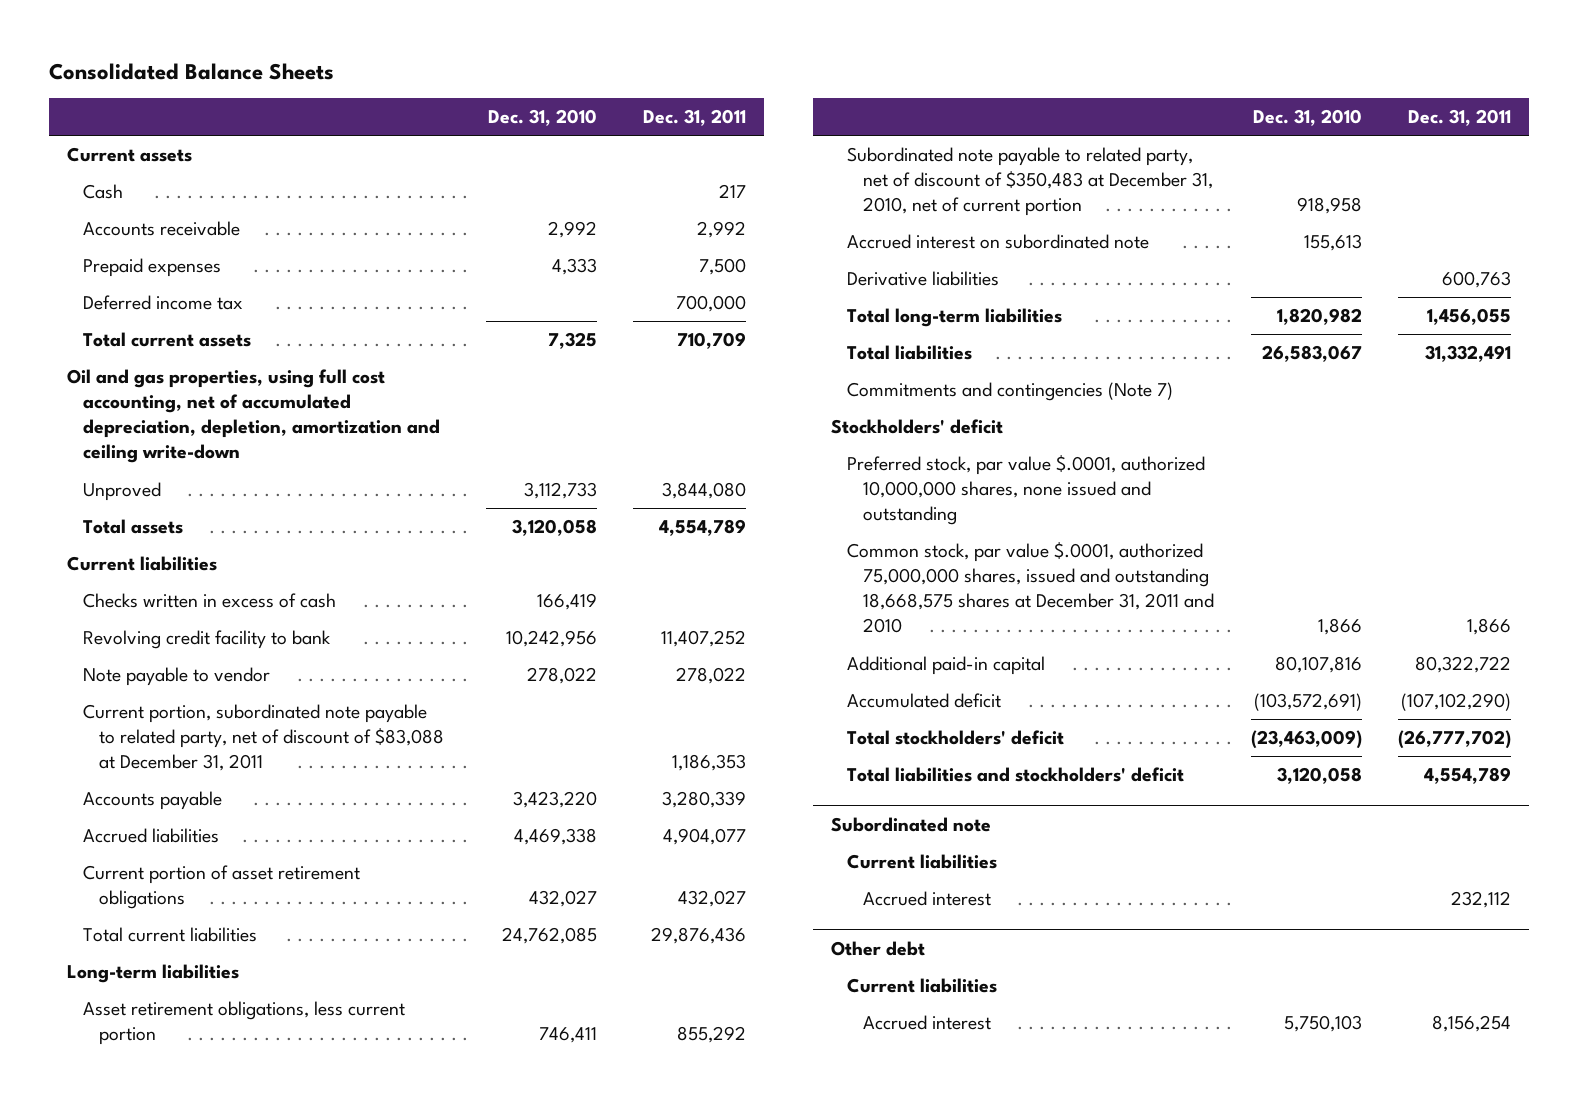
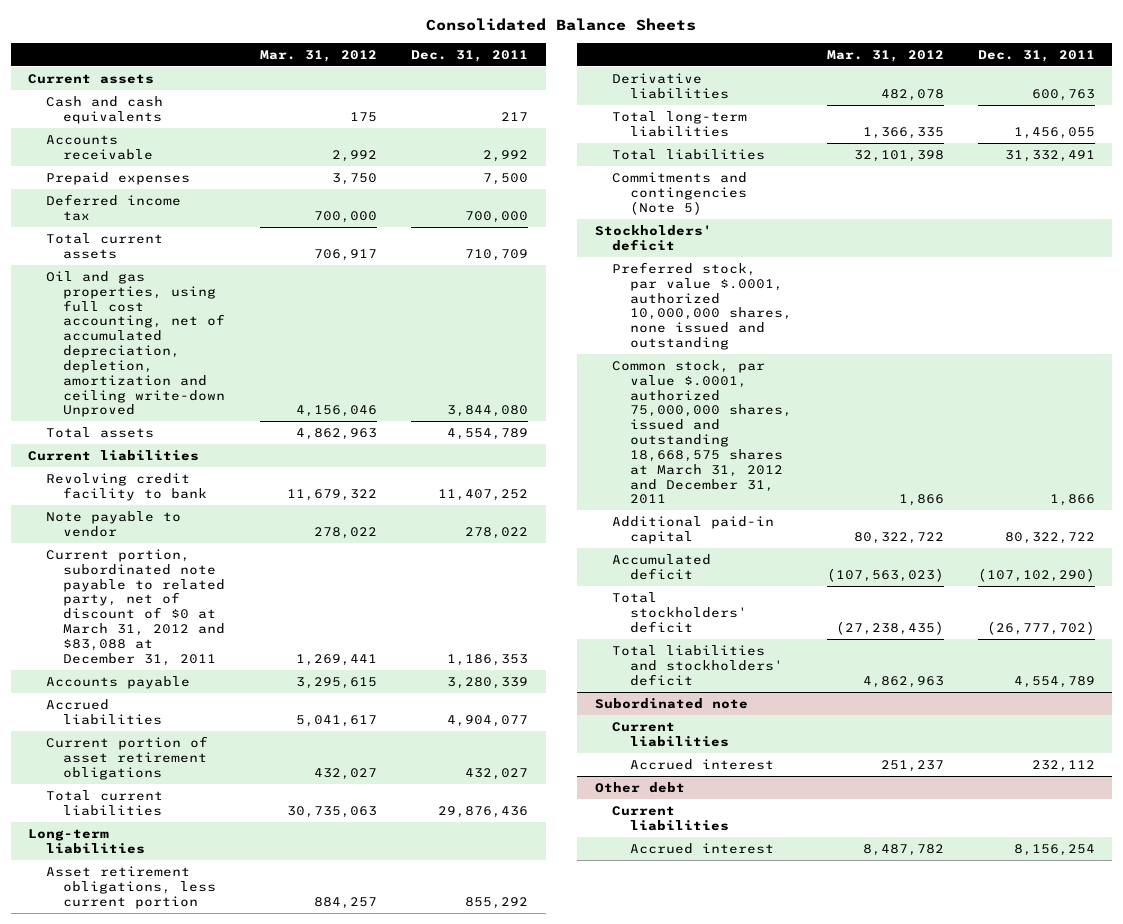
[488,109,598,127] Dec. 31, 2010 -> none
none -> [259,49,377,62] Mar. 31, 2012
[82,183,123,199] Cash -> [45,95,163,124] Cash and cash equivalents
[66,368,440,464] Oil and gas properties, using full cost accounting, net of accumulated depreciation, depletion, amortization and ceiling write-down -> none
[82,481,161,501] Unproved -> [45,270,226,418] Oil and gas properties, using full cost accounting, net of accumulated depreciation, depletion, amortization and ceiling write-down Unproved
[82,592,336,608] Checks written in excess of cash -> none
[82,703,444,772] Current portion, subordinated note payable to related party, net of discount of $83,088 at December 31, 2011 -> [45,548,226,666] Current portion, subordinated note payable to related party, net of discount of $0 at March 31, 2012 and $83,088 at December 31, 2011
[847,146,1214,217] Subordinated note payable to related party, net of discount of $350,483 at December 31, 2010, net of current portion -> none
[847,233,1150,249] Accrued interest on subordinated note -> none
[847,381,1174,401] Commitments and contingencies (Note 7) -> [612,171,748,215] Commitments and contingencies (Note 5)
[847,541,1215,634] Common stock, par value $.0001, authorized 75,000,000 shares, issued and outstanding 18,668,575 shares at December 31, 2011 and 2010 -> [612,359,793,505] Common stock, par value $.0001, authorized 75,000,000 shares, issued and outstanding 18,668,575 shares at March 31, 2012 and December 31, 2011

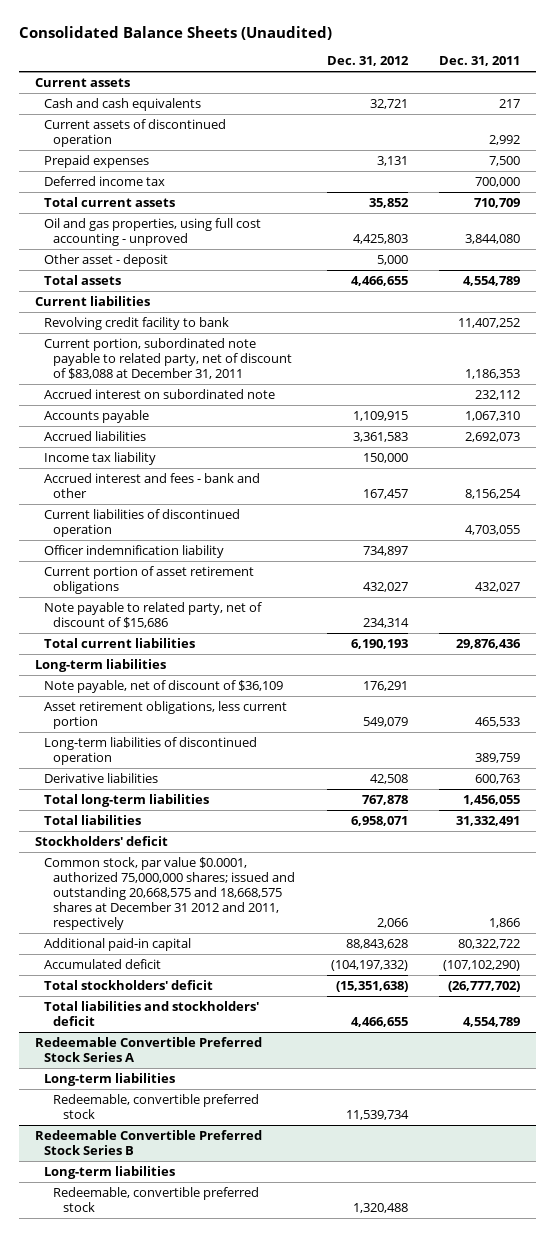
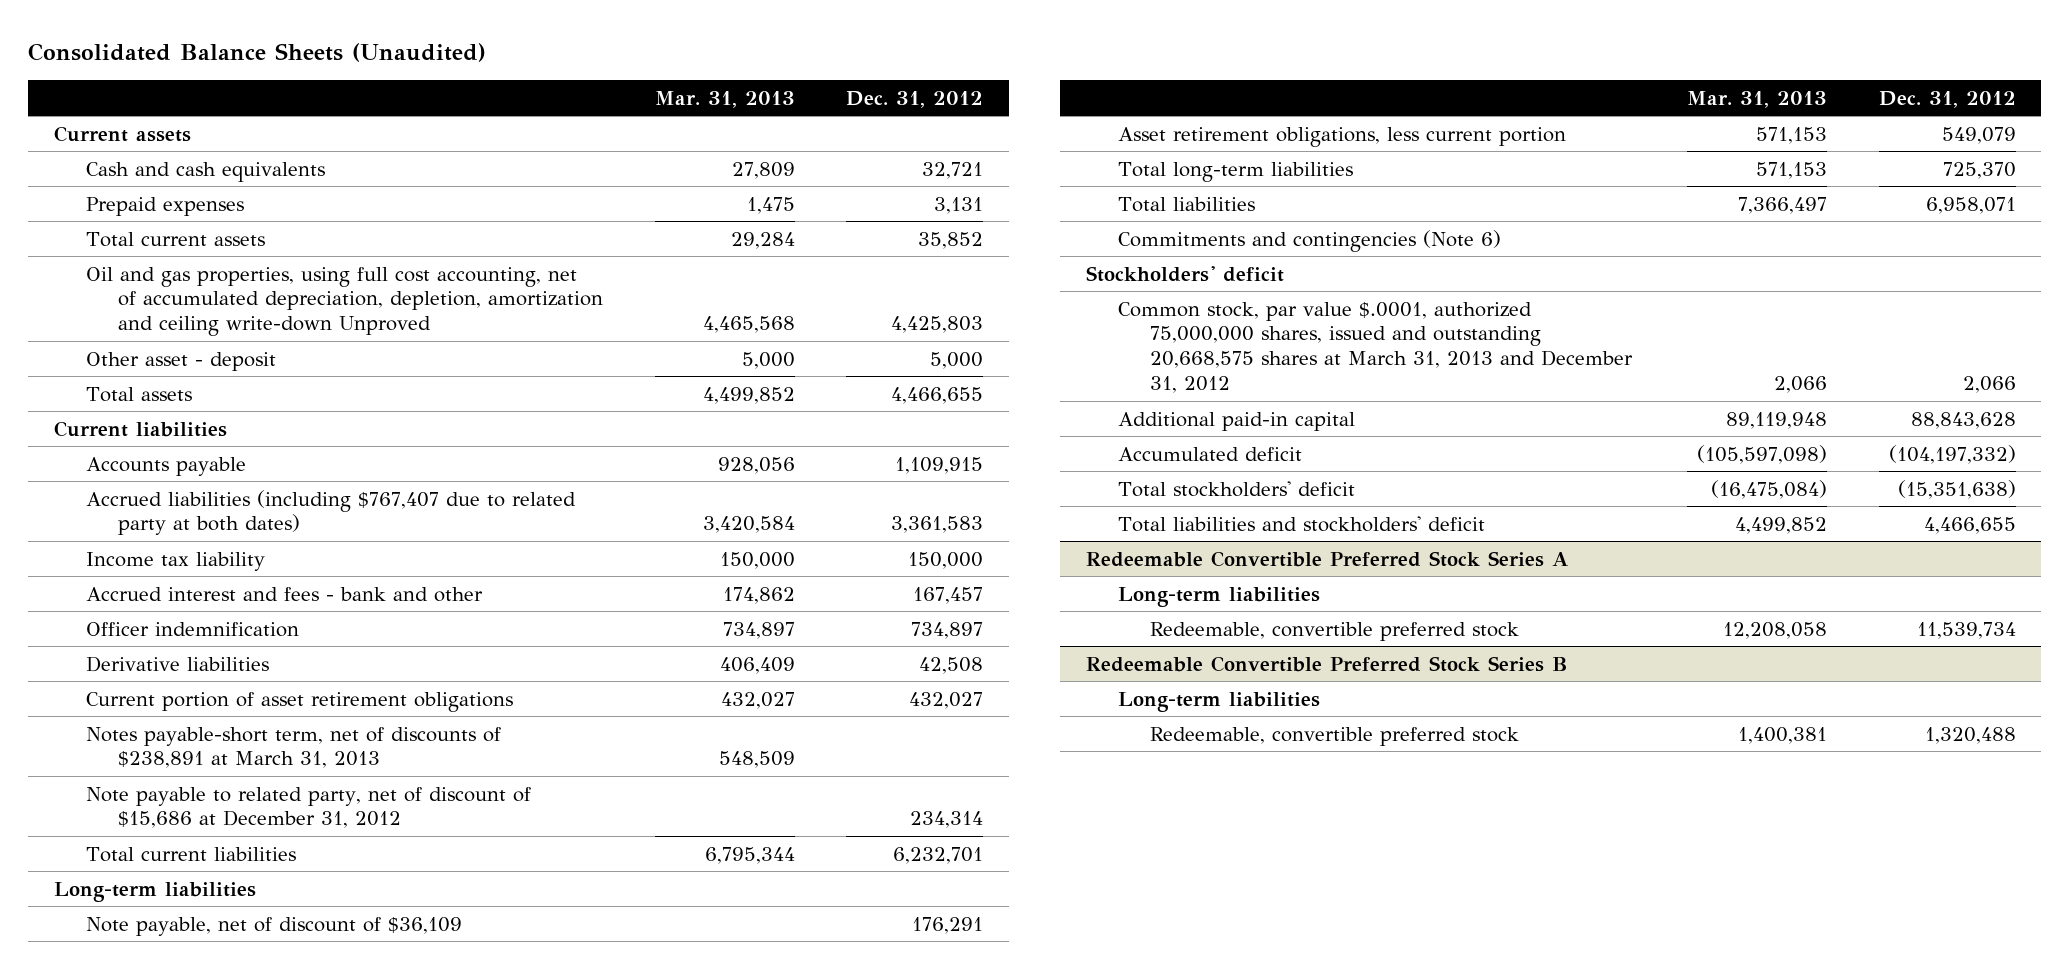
[439,56,521,67] Dec. 31, 2011 -> none
none -> [654,90,795,108] Mar. 31, 2013
[43,118,226,147] Current assets of discontinued operation -> none
[43,175,165,186] Deferred income tax -> none
[43,217,261,246] Oil and gas properties, using full cost accounting - unproved -> [85,266,603,337] Oil and gas properties, using full cost accounting, net of accumulated depreciation, depletion, amortization and ceiling write-down Unproved
[43,316,229,330] Revolving credit facility to bank -> none
[43,337,293,379] Current portion, subordinated note payable to related party, net of discount of $83,088 at December 31, 2011 -> none
[43,388,275,399] Accrued interest on subordinated note -> none
[43,430,146,441] Accrued liabilities -> [85,489,576,536] Accrued liabilities (including $767,407 due to related party at both dates)
[43,508,240,537] Current liabilities of discontinued operation -> none
[43,544,224,558] Officer indemnification liability -> [85,621,299,637] Officer indemnification
[43,772,158,783] Derivative liabilities -> [85,655,269,672] Derivative liabilities
none -> [85,726,501,769] Notes payable-short term, net of discounts of $238,891 at March 31, 2013
[43,601,262,628] Note payable to related party, net of discount of $15,686 -> [85,786,531,829] Note payable to related party, net of discount of $15,686 at December 31, 2012
[350,638,408,649] 6,190,193 -> [893,846,984,864] 6,232,701
[43,736,257,765] Long-term liabilities of discontinued operation -> none
[361,794,408,805] 767,878 -> [1942,161,2016,179] 725,370
none -> [1118,229,1502,252] Commitments and contingencies (Note 6)
[43,856,296,930] Common stock, par value $0.0001, authorized 75,000,000 shares; issued and outstanding 20,668,575 and 18,668,575 shares at December 31 2012 and 2011, respectively -> [1118,301,1633,394] Common stock, par value $.0001, authorized 75,000,000 shares, issued and outstanding 20,668,575 shares at March 31, 2013 and December 31, 2012

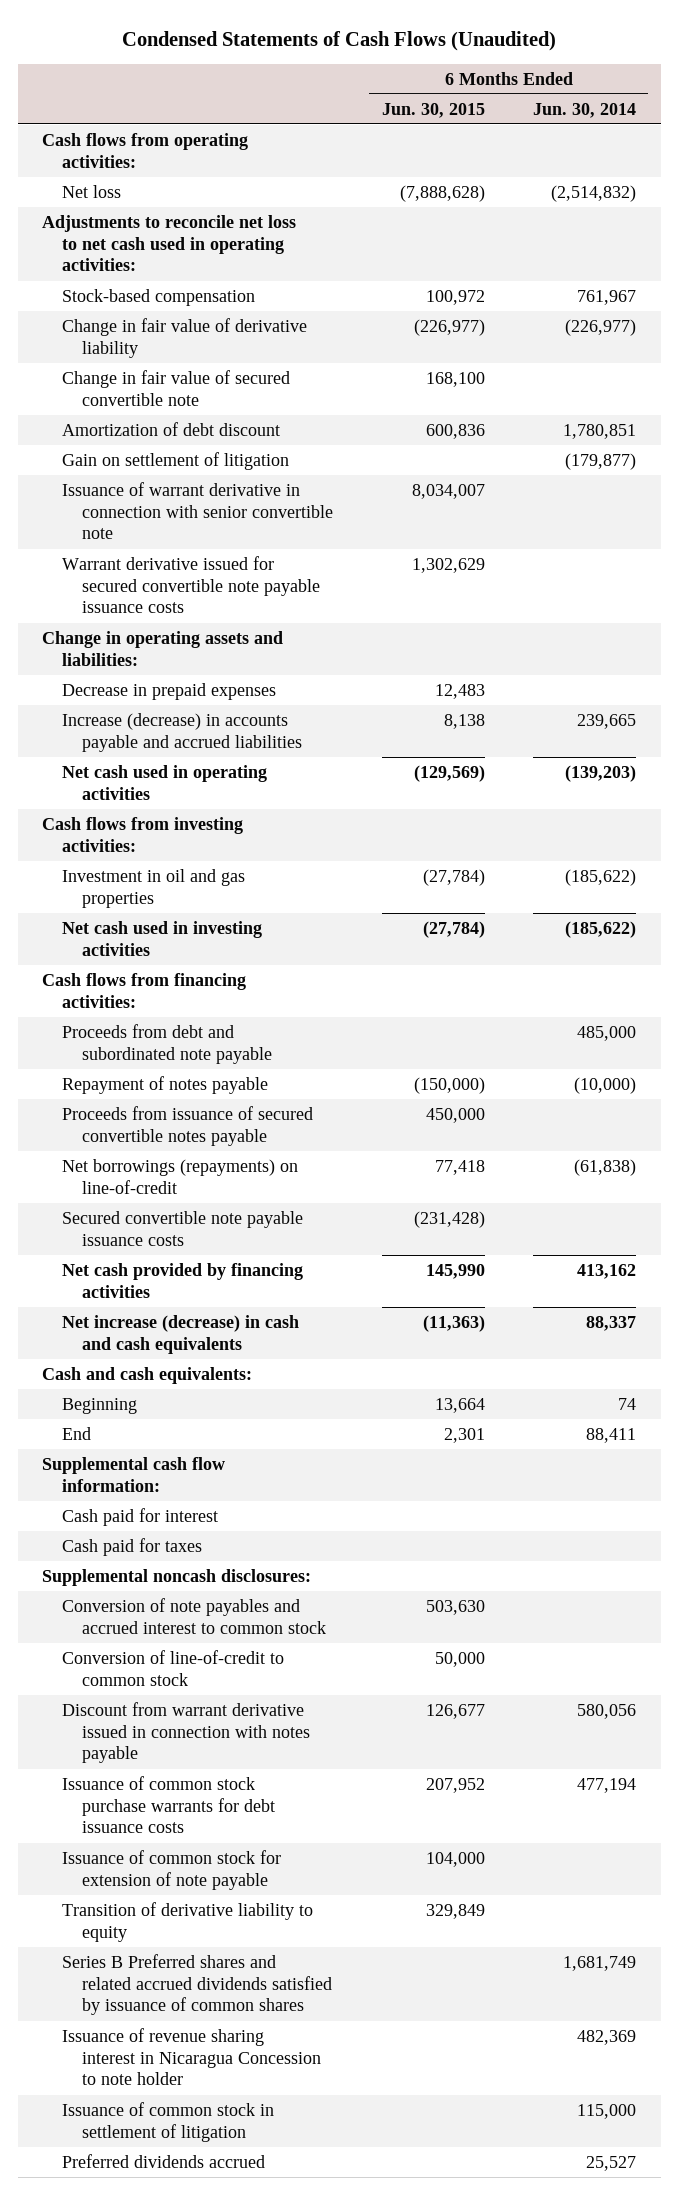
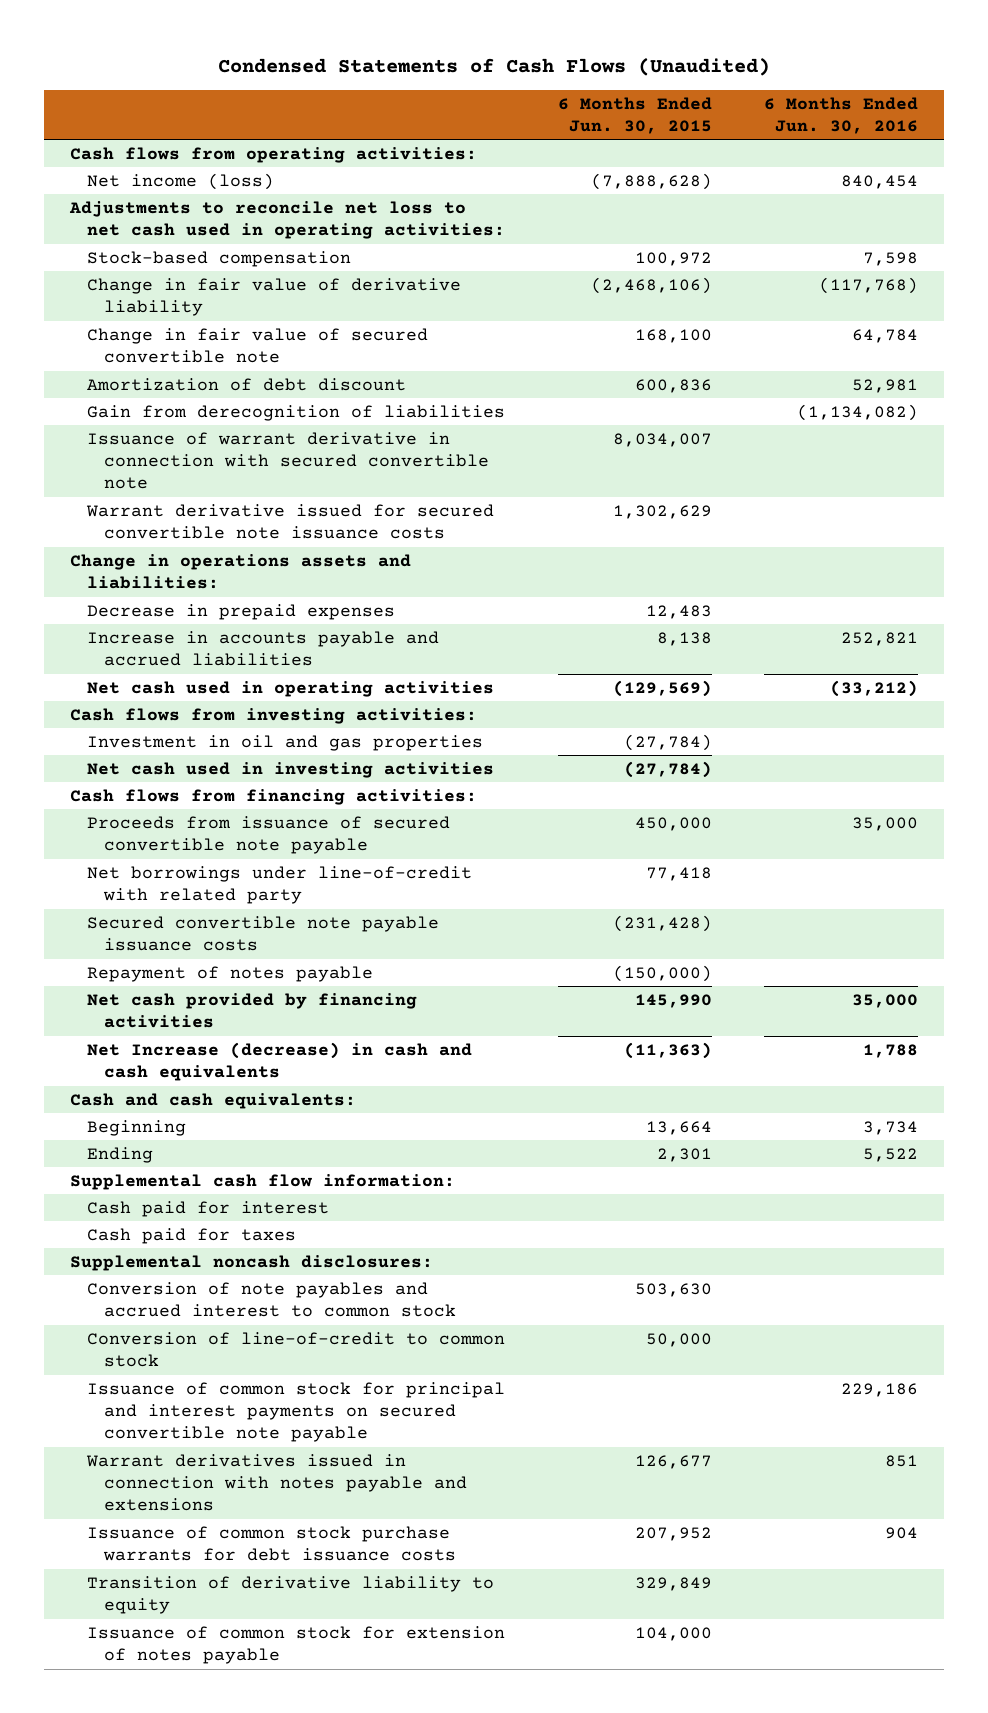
[533,102,637,118] Jun. 30, 2014 -> none
none -> [764,96,919,134] 6 Months Ended Jun. 30, 2016
[62,184,122,198] Net loss -> [87,172,275,190] Net income (loss)
[413,318,485,336] (226,977) -> [590,276,712,294] (2,468,106)
[62,451,290,470] Gain on settlement of litigation -> none
none -> [87,404,506,421] Gain from derecognition of liabilities
[62,481,333,540] Issuance of warrant derivative in connection with senior convertible note -> [87,431,490,490] Issuance of warrant derivative in connection with secured convertible note
[62,555,320,614] Warrant derivative issued for secured convertible note payable issuance costs -> [86,503,495,540] Warrant derivative issued for secured convertible note issuance costs
[42,630,284,666] Change in operating assets and liabilities: -> [70,553,412,590] Change in operations assets and liabilities:
[62,712,302,752] Increase (decrease) in accounts payable and accrued liabilities -> [87,630,440,667] Increase in accounts payable and accrued liabilities
[62,1023,272,1064] Proceeds from debt and subordinated note payable -> none
[62,1105,314,1146] Proceeds from issuance of secured convertible notes payable -> [87,815,451,855] Proceeds from issuance of secured convertible note payable
[62,1158,299,1194] Net borrowings (repayments) on line-of-credit -> [87,865,473,905] Net borrowings under line-of-credit with related party
[62,1075,269,1094] Repayment of notes payable -> [87,965,374,982] Repayment of notes payable
[62,1314,300,1354] Net increase (decrease) in cash and cash equivalents -> [87,1041,473,1082] Net Increase (decrease) in cash and cash equivalents
[62,1426,92,1440] End -> [87,1146,154,1163] Ending
none -> [87,1381,506,1443] Issuance of common stock for principal and interest payments on secured convertible note payable
[62,1701,310,1764] Discount from warrant derivative issued in connection with notes payable -> [86,1453,468,1512] Warrant derivatives issued in connection with notes payable and extensions
[62,1849,282,1890] Issuance of common stock for extension of note payable -> none
[62,1953,332,2016] Series B Preferred shares and related accrued dividends satisfied by issuance of common shares -> none
[62,2027,321,2086] Issuance of revenue sharing interest in Nicaragua Concession to note holder -> none
[62,2101,275,2142] Issuance of common stock in settlement of litigation -> none
[62,2153,266,2168] Preferred dividends accrued -> none
none -> [87,1625,506,1665] Issuance of common stock for extension of notes payable

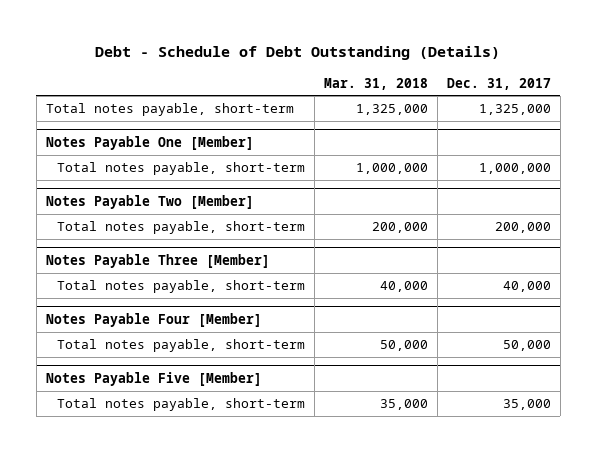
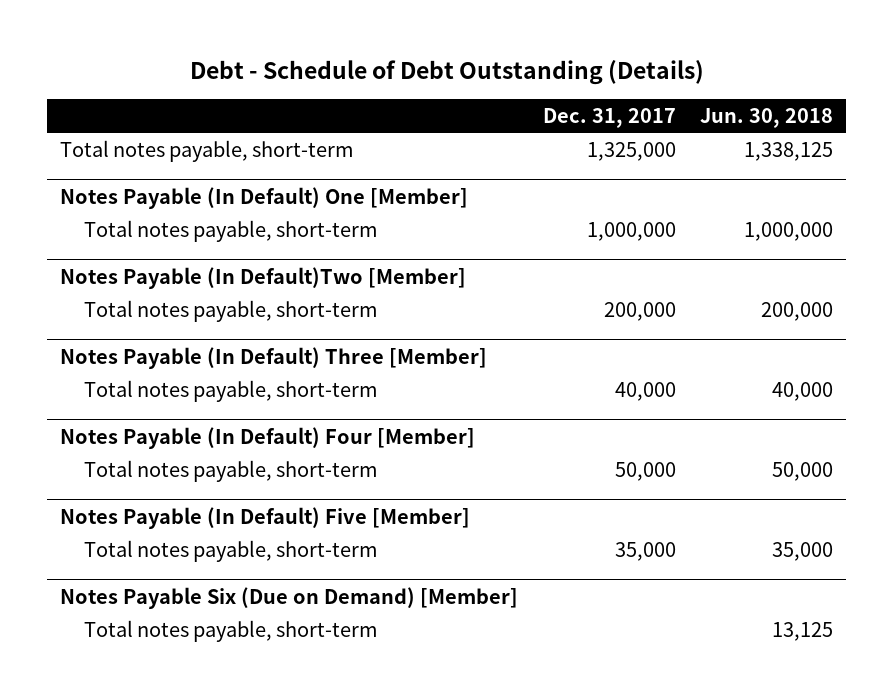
[323,77,428,90] Mar. 31, 2018 -> none
none -> [700,107,834,128] Jun. 30, 2018
[45,135,254,150] Notes Payable One [Member] -> [59,186,468,209] Notes Payable (In Default) One [Member]
[45,194,254,209] Notes Payable Two [Member] -> [59,266,466,289] Notes Payable (In Default)Two [Member]
[45,253,270,268] Notes Payable Three [Member] -> [59,346,487,369] Notes Payable (In Default) Three [Member]
[45,312,262,327] Notes Payable Four [Member] -> [59,426,475,449] Notes Payable (In Default) Four [Member]
[45,371,262,386] Notes Payable Five [Member] -> [59,506,470,529] Notes Payable (In Default) Five [Member]
none -> [59,586,518,609] Notes Payable Six (Due on Demand) [Member]
none -> [83,620,378,643] Total notes payable, short-term

